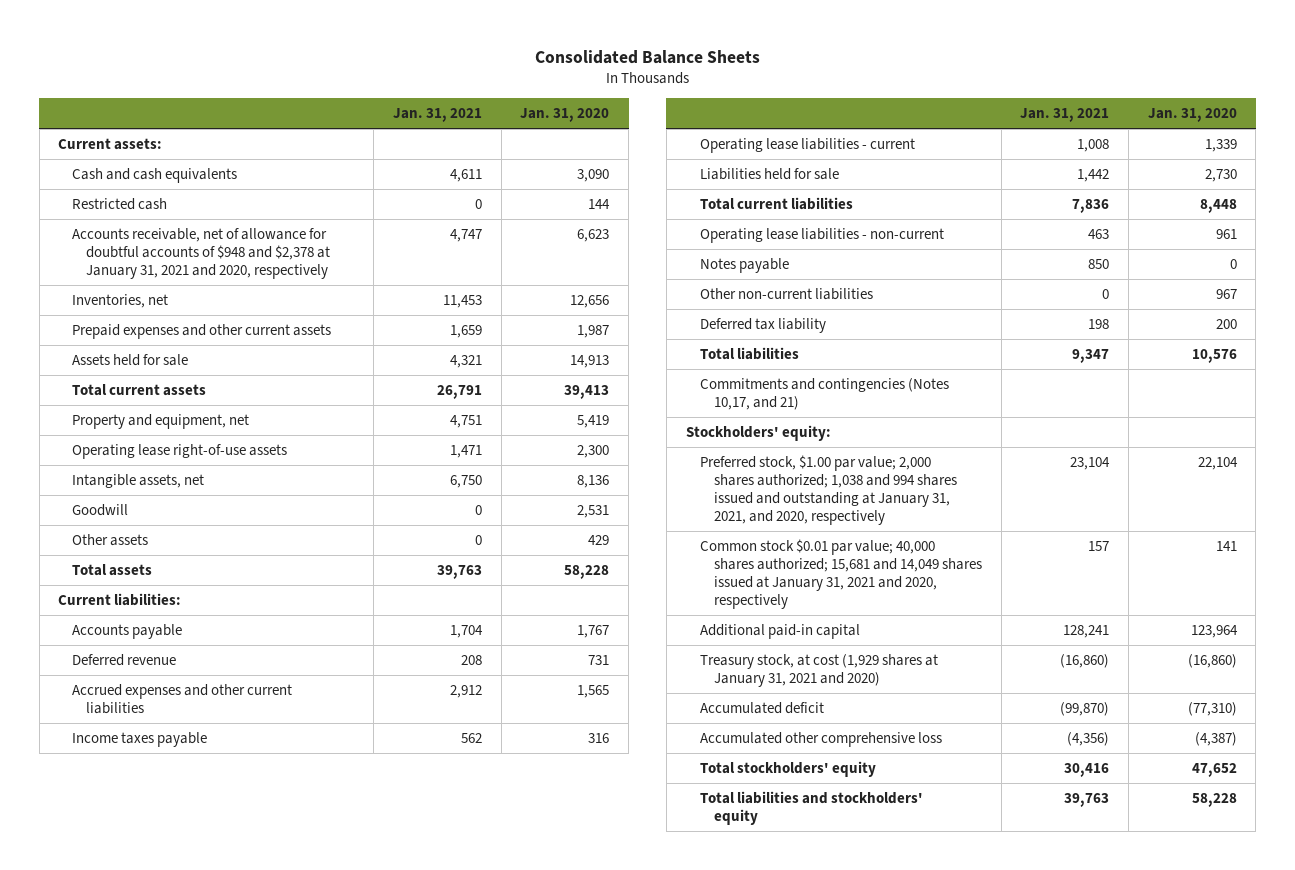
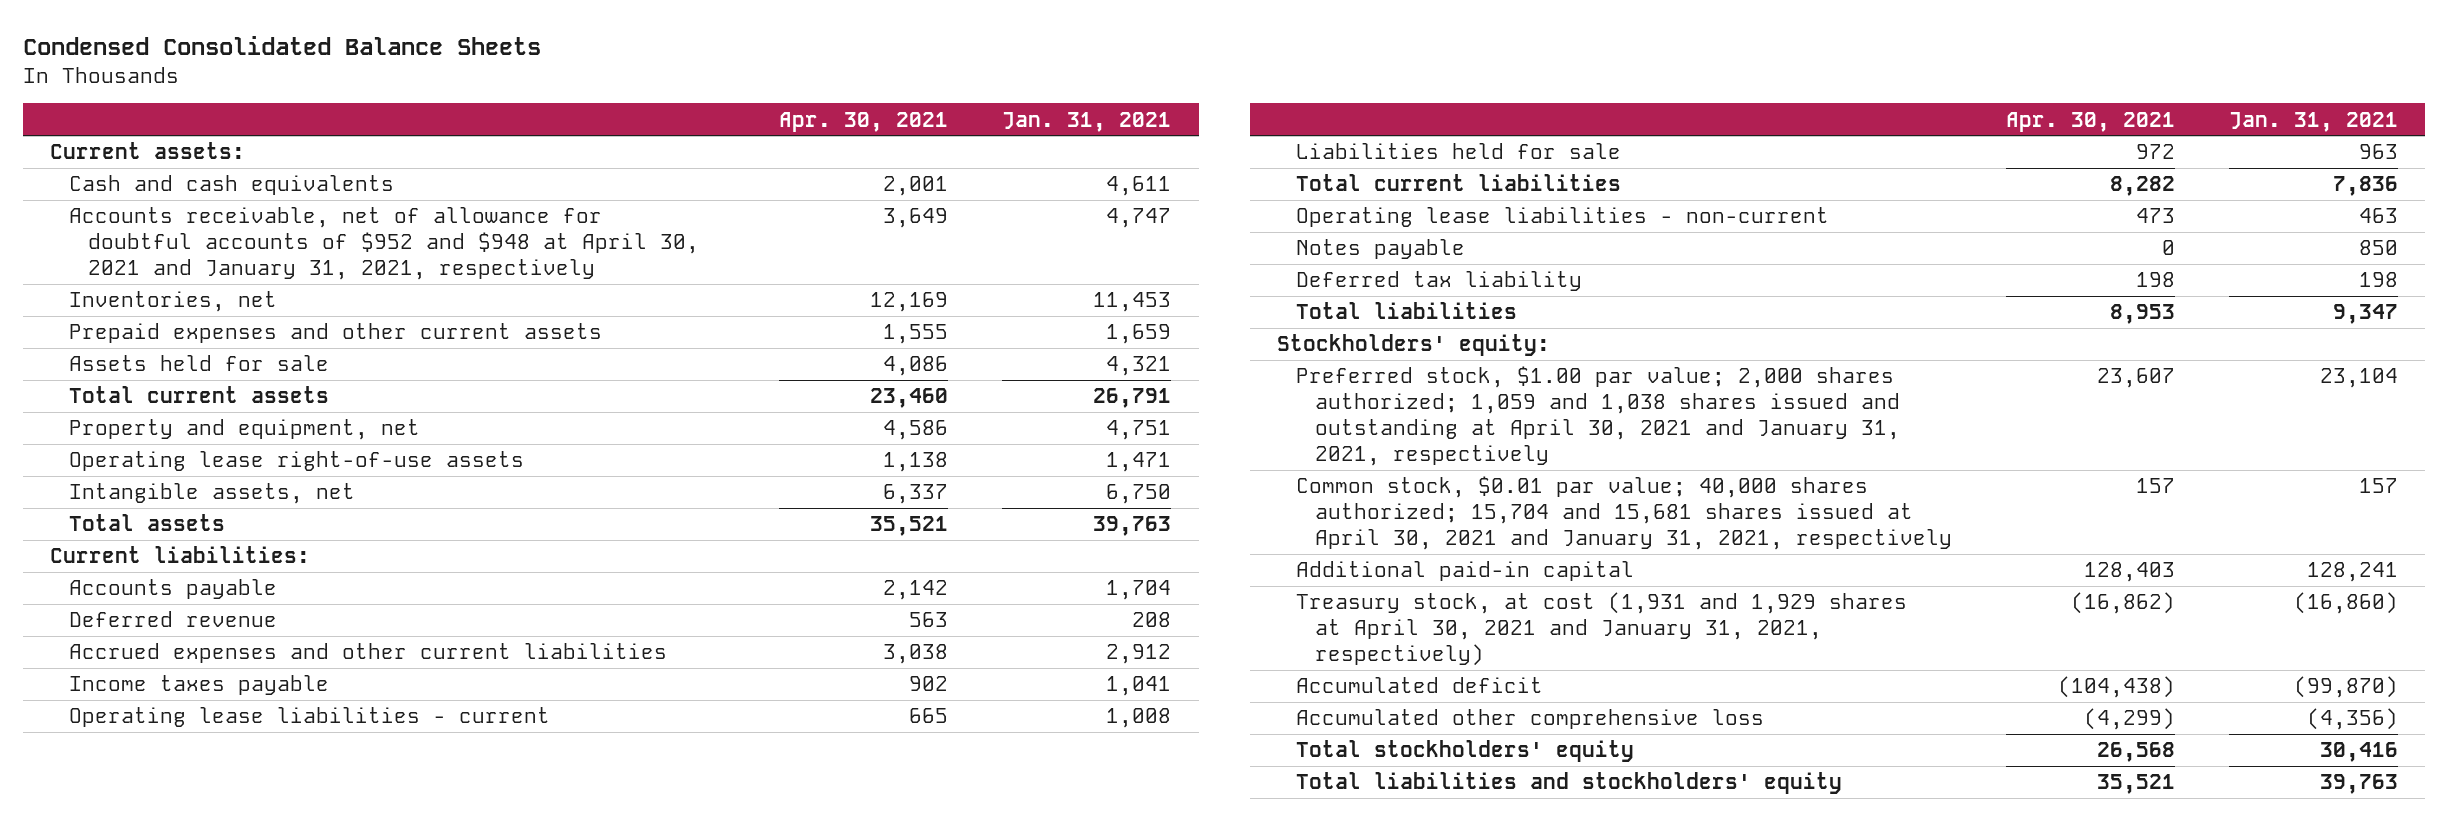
[534,49,760,64] Consolidated Balance Sheets -> [23,36,542,56] Condensed Consolidated Balance Sheets
[520,108,610,123] Jan. 31, 2020 -> none
none -> [779,111,949,132] Apr. 30, 2021
[72,198,168,211] Restricted cash -> none
[72,228,331,280] Accounts receivable, net of allowance for doubtful accounts of $948 and $2,378 at January 31, 2021 and 2020, respectively -> [69,207,700,280] Accounts receivable, net of allowance for doubtful accounts of $952 and $948 at April 30, 2021 and January 31, 2021, respectively
[72,504,129,517] Goodwill -> none
[72,534,149,547] Other assets -> none
[460,733,482,744] 562 -> [1106,676,1172,697] 1,041
[1077,169,1110,183] 1,442 -> [2359,144,2399,160] 963
[699,288,873,301] Other non-current liabilities -> none
[699,378,949,411] Commitments and contingencies (Notes 10,17, and 21) -> none
[699,455,957,526] Preferred stock, $1.00 par value; 2,000 shares authorized; 1,038 and 994 shares issued and outstanding at January 31, 2021, and 2020, respectively -> [1295,366,1900,466] Preferred stock, $1.00 par value; 2,000 shares authorized; 1,059 and 1,038 shares issued and outstanding at April 30, 2021 and January 31, 2021, respectively
[699,539,982,610] Common stock $0.01 par value; 40,000 shares authorized; 15,681 and 14,049 shares issued at January 31, 2021 and 2020, respectively -> [1295,476,1952,550] Common stock, $0.01 par value; 40,000 shares authorized; 15,704 and 15,681 shares issued at April 30, 2021 and January 31, 2021, respectively
[699,654,938,688] Treasury stock, at cost (1,929 shares at January 31, 2021 and 2020) -> [1295,592,1907,666] Treasury stock, at cost (1,931 and 1,929 shares at April 30, 2021 and January 31, 2021, respectively)

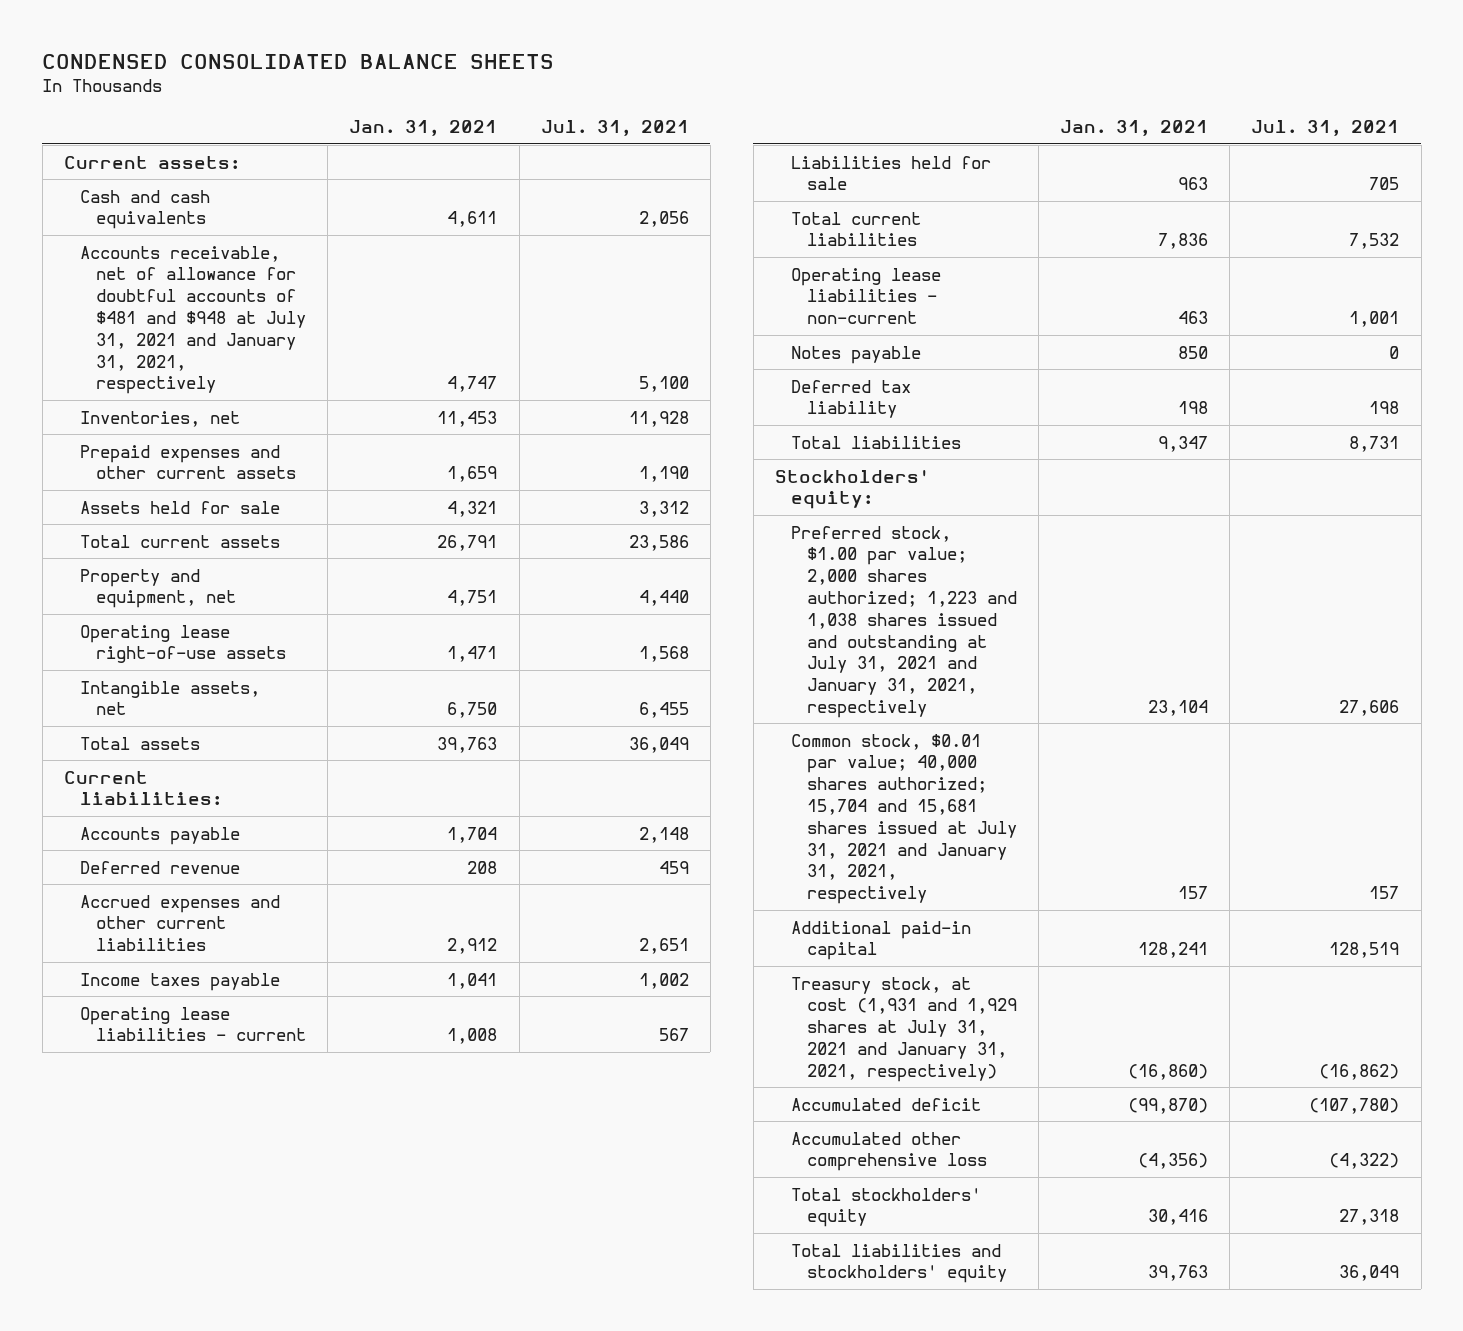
[23,36,542,56] Condensed Consolidated Balance Sheets -> [42,54,555,70] CONDENSED CONSOLIDATED BALANCE SHEETS
[779,111,949,132] Apr. 30, 2021 -> none
none -> [540,120,689,137] Jul. 31, 2021
[69,207,700,280] Accounts receivable, net of allowance for doubtful accounts of $952 and $948 at April 30, 2021 and January 31, 2021, respectively -> [80,245,307,395] Accounts receivable, net of allowance for doubtful accounts of $481 and $948 at July 31, 2021 and January 31, 2021, respectively
[1295,366,1900,466] Preferred stock, $1.00 par value; 2,000 shares authorized; 1,059 and 1,038 shares issued and outstanding at April 30, 2021 and January 31, 2021, respectively -> [790,525,1018,718] Preferred stock, $1.00 par value; 2,000 shares authorized; 1,223 and 1,038 shares issued and outstanding at July 31, 2021 and January 31, 2021, respectively
[1295,476,1952,550] Common stock, $0.01 par value; 40,000 shares authorized; 15,704 and 15,681 shares issued at April 30, 2021 and January 31, 2021, respectively -> [790,733,1018,905] Common stock, $0.01 par value; 40,000 shares authorized; 15,704 and 15,681 shares issued at July 31, 2021 and January 31, 2021, respectively
[1295,592,1907,666] Treasury stock, at cost (1,931 and 1,929 shares at April 30, 2021 and January 31, 2021, respectively) -> [790,976,1018,1082] Treasury stock, at cost (1,931 and 1,929 shares at July 31, 2021 and January 31, 2021, respectively)

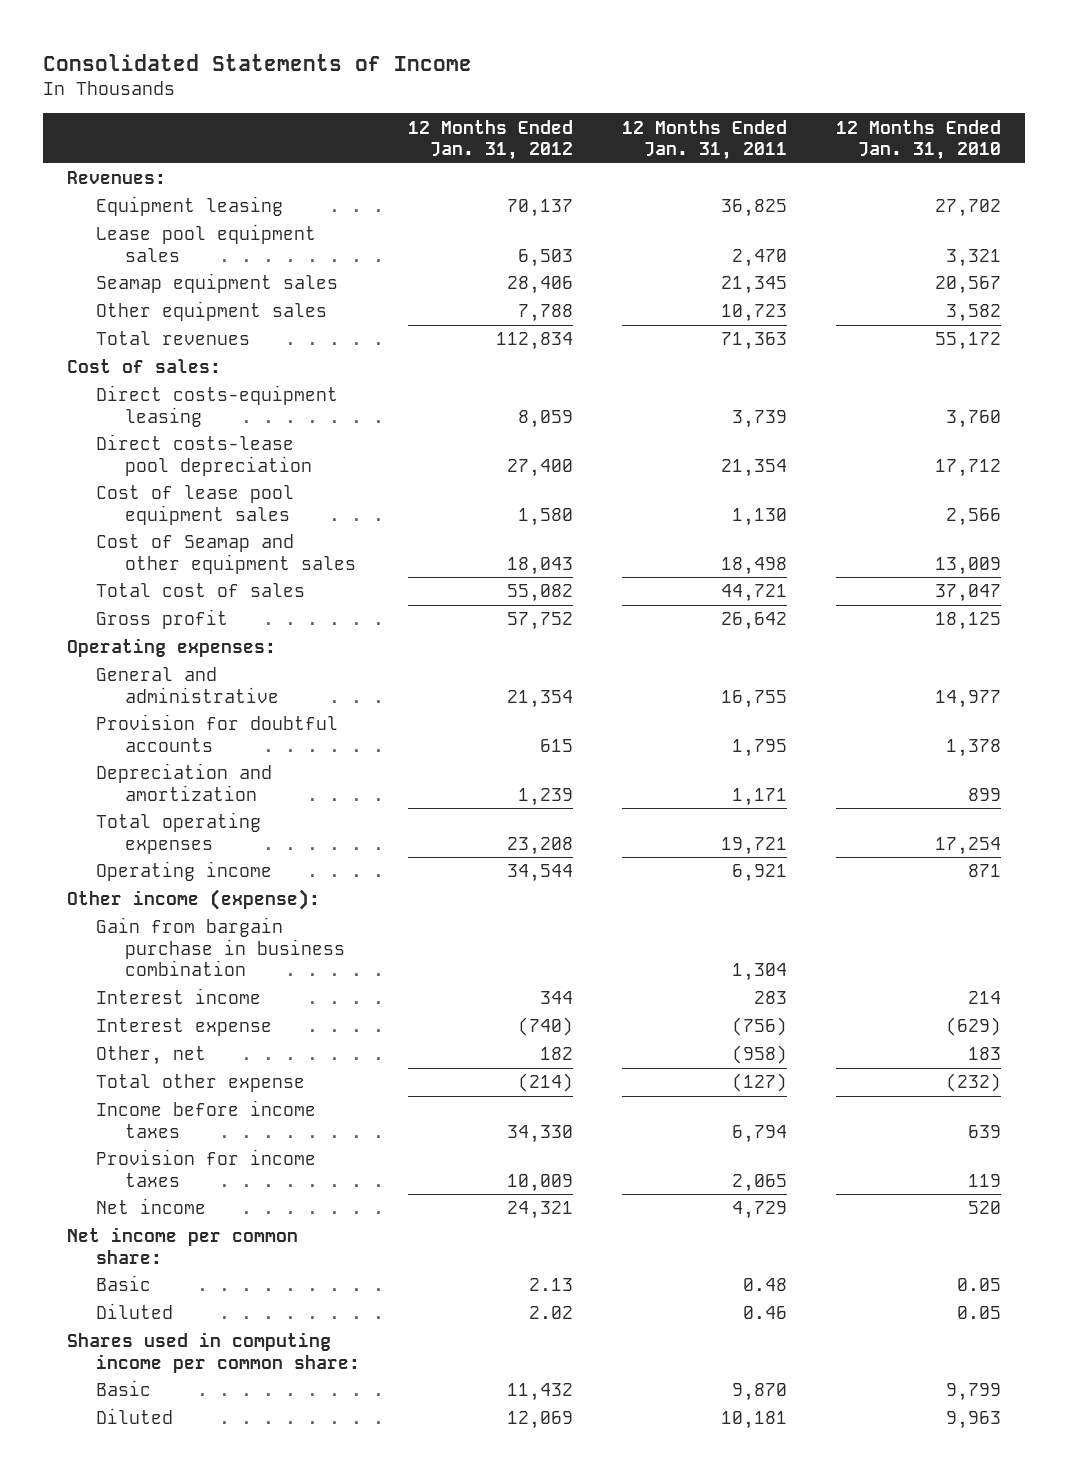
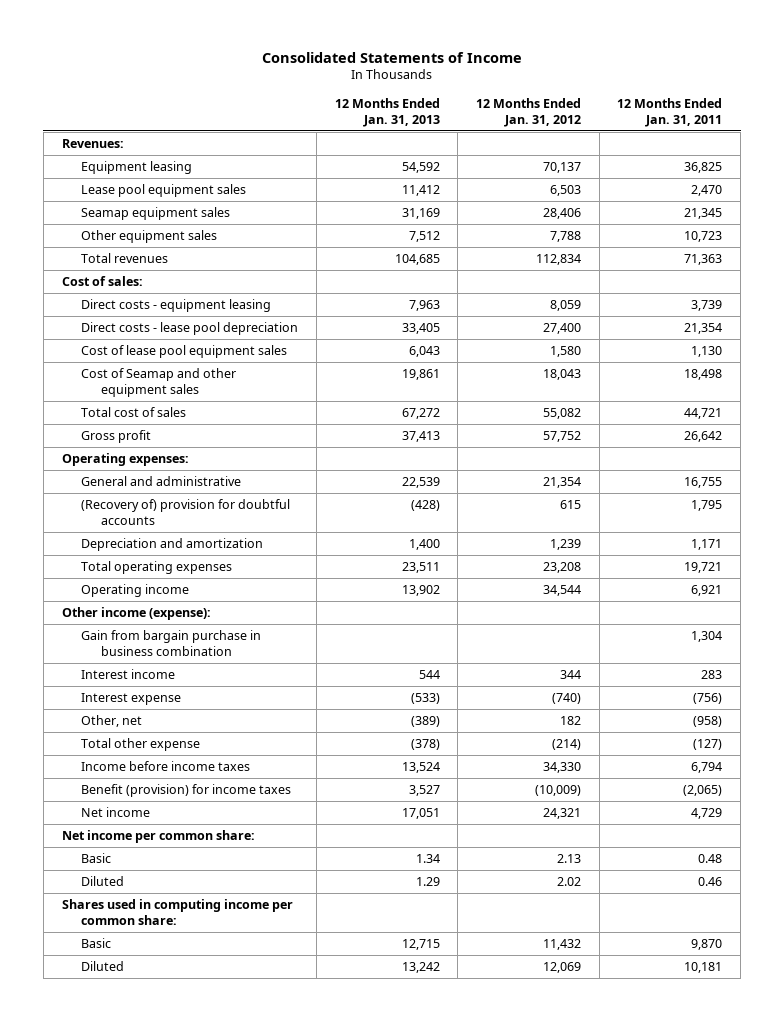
[835,119,1001,161] 12 Months Ended Jan. 31, 2010 -> none
none -> [334,97,440,127] 12 Months Ended Jan. 31, 2013
[95,385,338,427] Direct costs-equipment leasing -> [81,299,272,313] Direct costs - equipment leasing
[95,434,312,476] Direct costs-lease pool depreciation -> [81,322,299,336] Direct costs - lease pool depreciation
[95,714,338,752] Provision for doubtful accounts -> [81,499,291,525] (Recovery of) provision for doubtful accounts
[95,1149,316,1187] Provision for income taxes -> [81,784,292,798] Benefit (provision) for income taxes
[507,1173,574,1192] 10,009 -> [535,785,582,797] (10,009)
[731,1173,787,1192] 2,065 -> [683,785,723,797] (2,065)

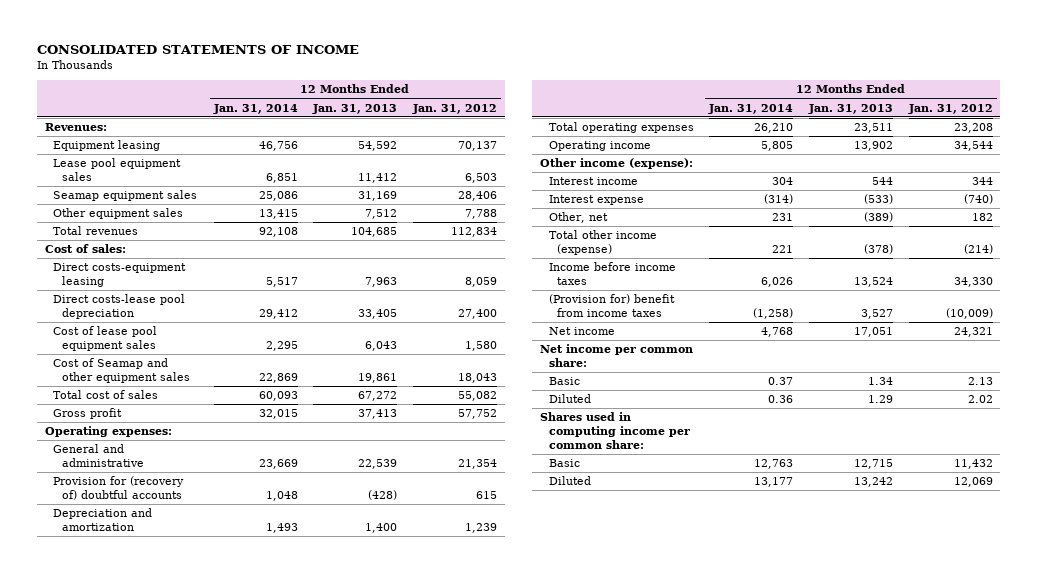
[262,51,523,63] Consolidated Statements of Income -> [36,45,359,55] CONSOLIDATED STATEMENTS OF INCOME
[617,97,723,127] 12 Months Ended Jan. 31, 2011 -> none
none -> [212,103,298,114] Jan. 31, 2014
[81,299,272,313] Direct costs - equipment leasing -> [53,263,187,287] Direct costs-equipment leasing
[81,322,299,336] Direct costs - lease pool depreciation -> [53,294,186,319] Direct costs-lease pool depreciation
[81,499,291,525] (Recovery of) provision for doubtful accounts -> [53,476,185,500] Provision for (recovery of) doubtful accounts
[81,630,262,656] Gain from bargain purchase in business combination -> none
[81,738,201,752] Total other expense -> [548,230,657,255] Total other income (expense)
[81,784,292,798] Benefit (provision) for income taxes -> [548,294,675,317] (Provision for) benefit from income taxes

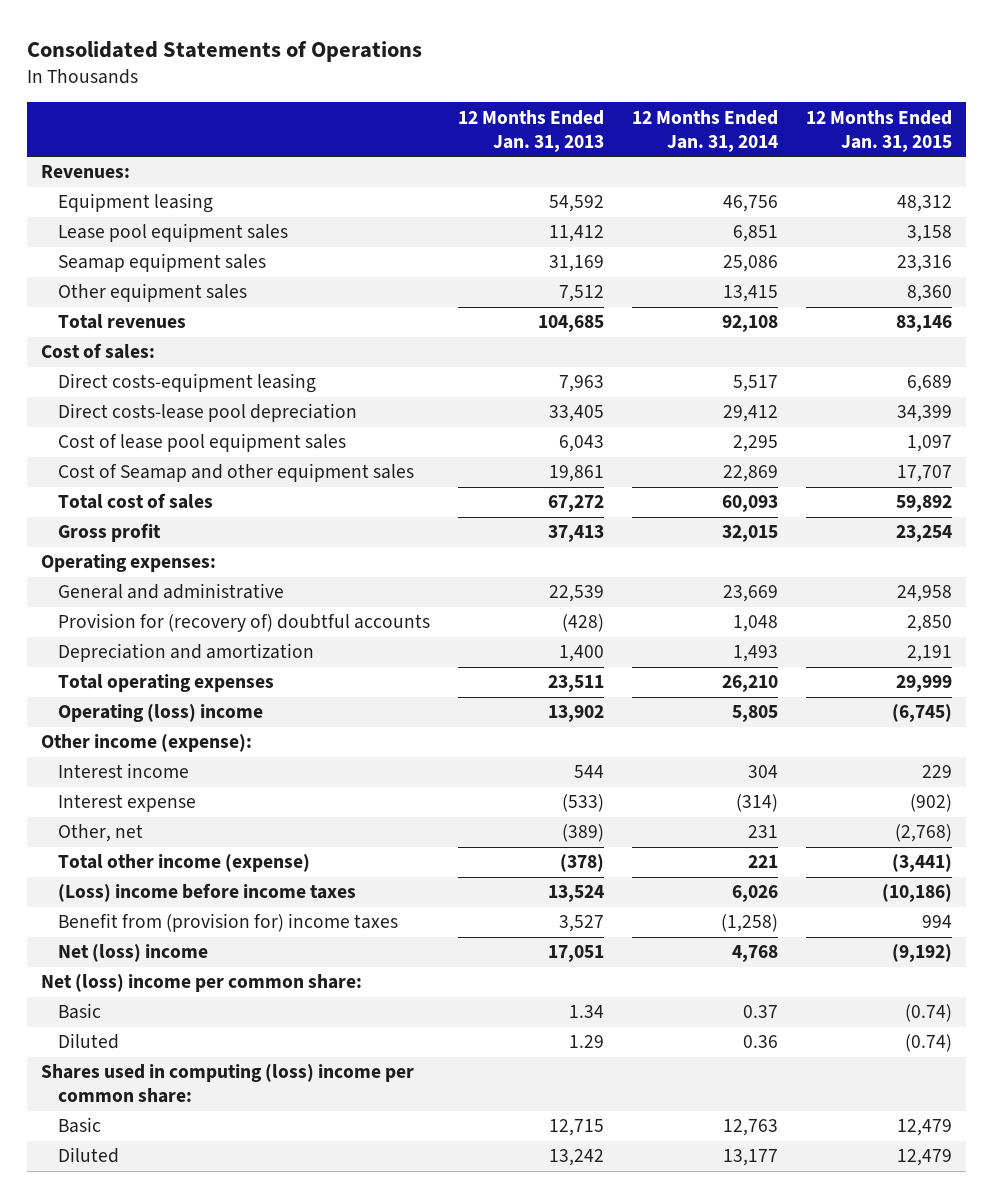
[36,45,359,55] CONSOLIDATED STATEMENTS OF INCOME -> [26,40,422,62] Consolidated Statements of Operations
[411,103,497,114] Jan. 31, 2012 -> none
none -> [805,109,952,152] 12 Months Ended Jan. 31, 2015
[548,141,651,152] Operating income -> [57,704,263,723] Operating (loss) income
[548,262,676,285] Income before income taxes -> [57,883,356,903] (Loss) income before income taxes
[548,294,675,317] (Provision for) benefit from income taxes -> [57,913,398,933] Benefit from (provision for) income taxes
[548,327,615,336] Net income -> [57,944,208,963] Net (loss) income
[540,344,694,367] Net income per common share: -> [40,974,362,993] Net (loss) income per common share:
[540,412,690,449] Shares used in computing income per common share: -> [40,1064,414,1104] Shares used in computing (loss) income per common share:

